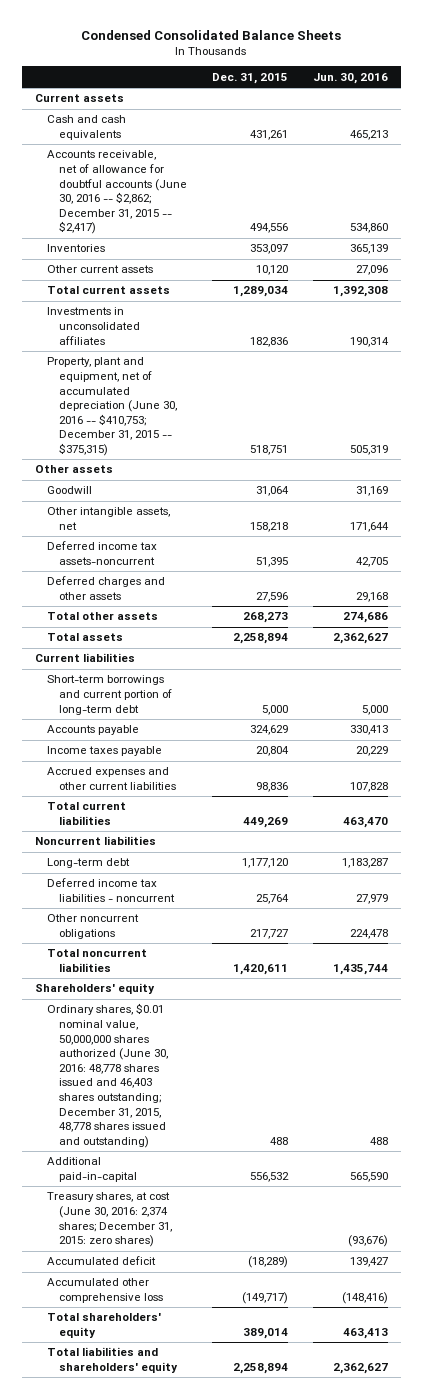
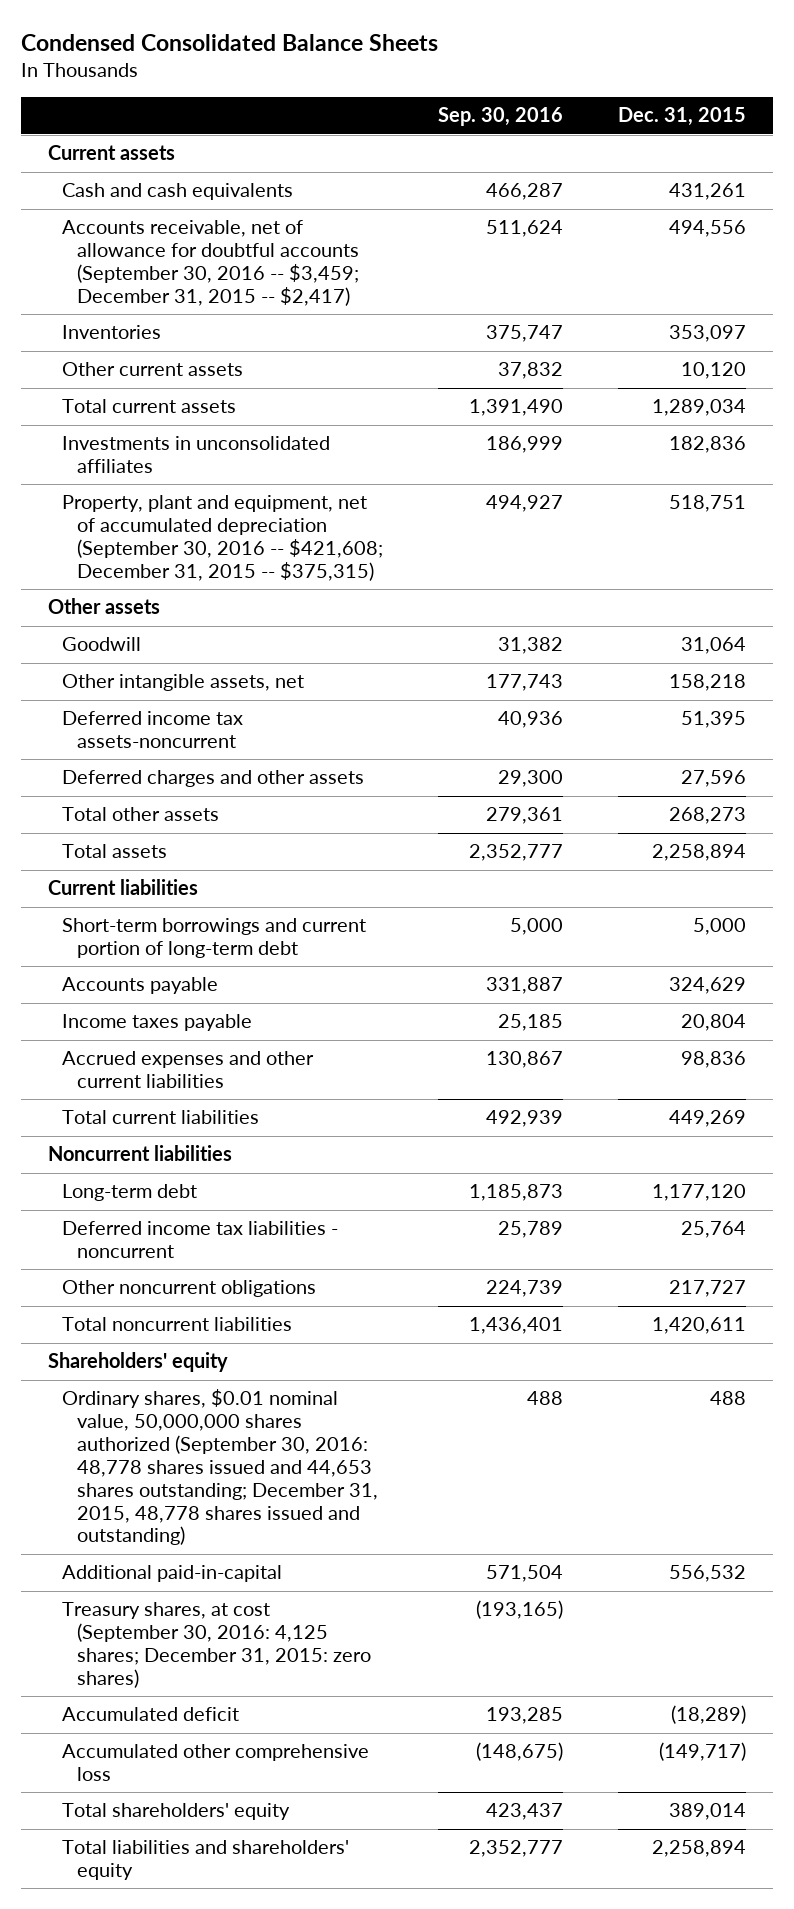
[313,72,389,84] Jun. 30, 2016 -> none
none -> [437,107,563,127] Sep. 30, 2016
[46,150,187,235] Accounts receivable, net of allowance for doubtful accounts (June 30, 2016 -- $2,862; December 31, 2015 -- $2,417) -> [62,220,359,306] Accounts receivable, net of allowance for doubtful accounts (September 30, 2016 -- $3,459; December 31, 2015 -- $2,417)
[46,357,177,456] Property, plant and equipment, net of accumulated depreciation (June 30, 2016 -- $410,753; December 31, 2015 -- $375,315) -> [62,495,383,581] Property, plant and equipment, net of accumulated depreciation (September 30, 2016 -- $421,608; December 31, 2015 -- $375,315)
[46,1003,168,1148] Ordinary shares, $0.01 nominal value, 50,000,000 shares authorized (June 30, 2016: 48,778 shares issued and 46,403 shares outstanding; December 31, 2015, 48,778 shares issued and outstanding) -> [62,1389,378,1546] Ordinary shares, $0.01 nominal value, 50,000,000 shares authorized (September 30, 2016: 48,778 shares issued and 44,653 shares outstanding; December 31, 2015, 48,778 shares issued and outstanding)
[46,1192,172,1248] Treasury shares, at cost (June 30, 2016: 2,374 shares; December 31, 2015: zero shares) -> [62,1602,371,1688] Treasury shares, at cost (September 30, 2016: 4,125 shares; December 31, 2015: zero shares)

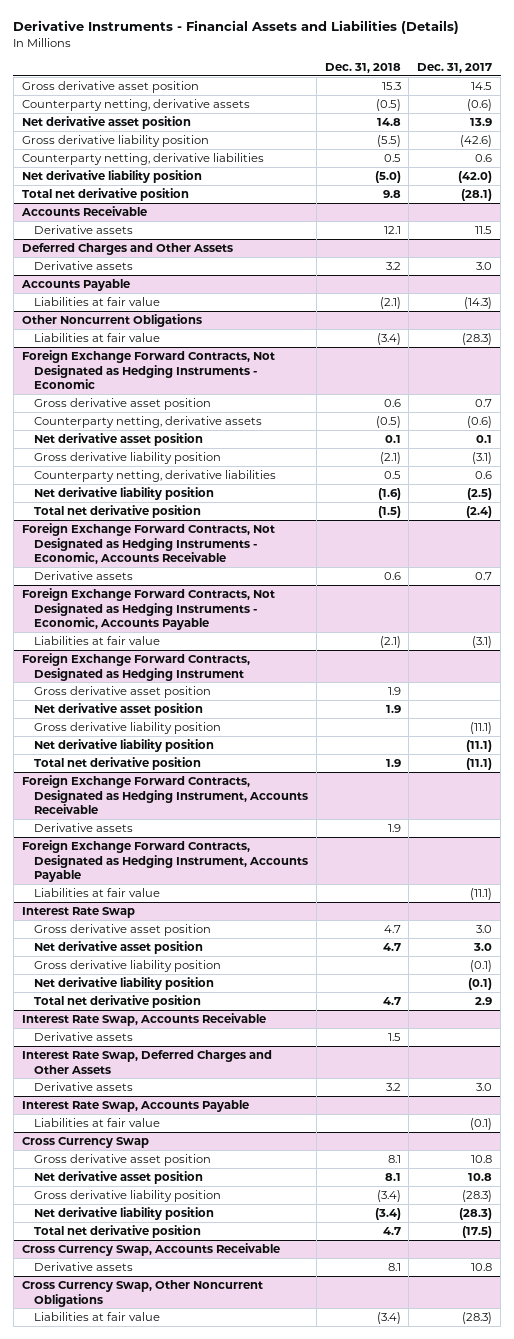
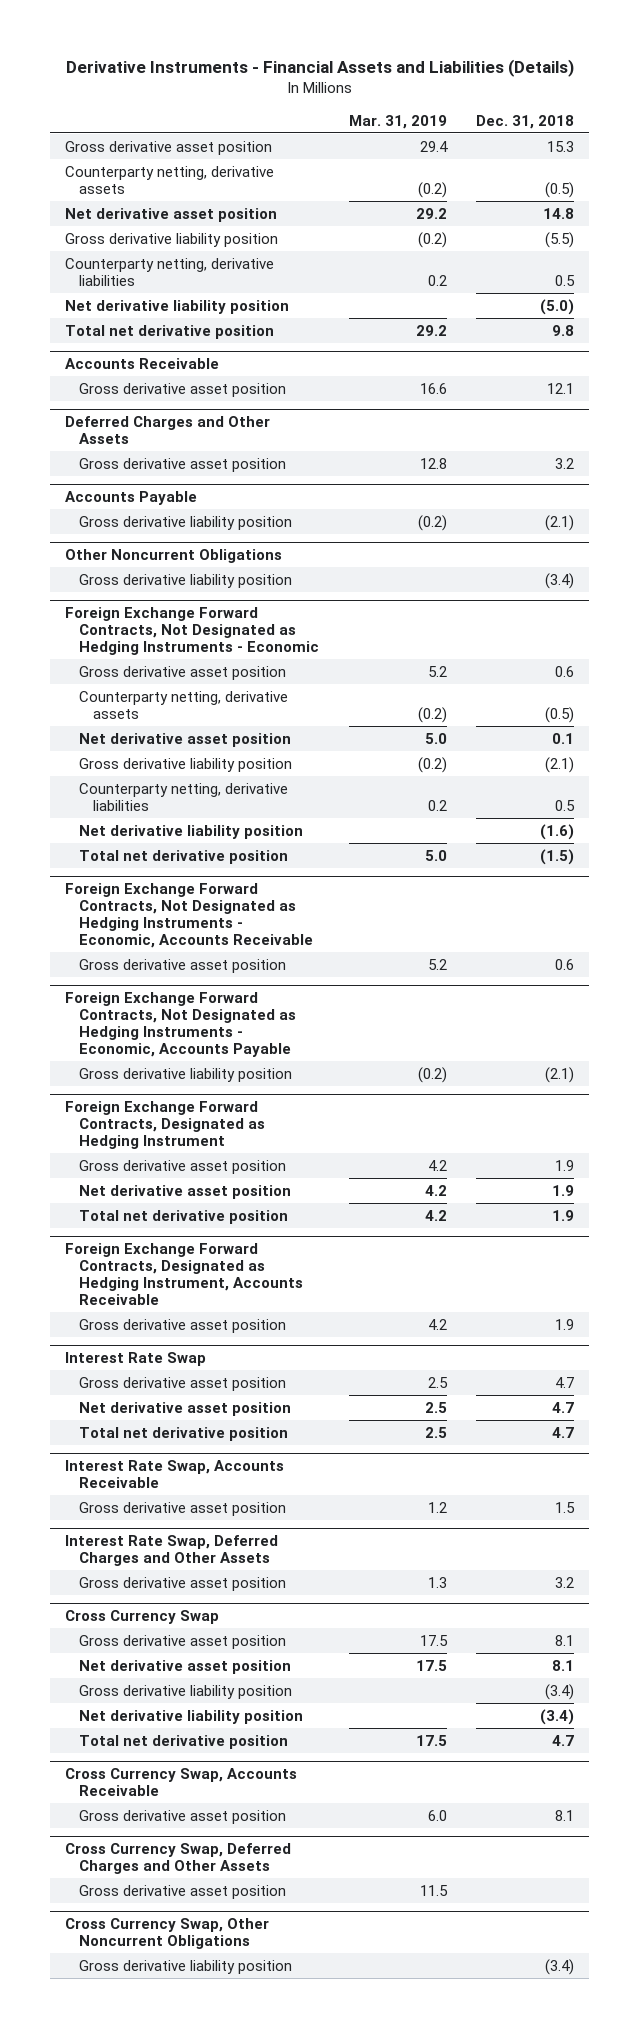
[417,62,493,73] Dec. 31, 2017 -> none
none -> [348,114,447,129] Mar. 31, 2019
[34,224,134,234] Derivative assets -> [79,382,287,397] Gross derivative asset position
[34,260,134,270] Derivative assets -> [79,457,287,472] Gross derivative asset position
[34,296,161,306] Liabilities at fair value -> none
none -> [79,515,293,530] Gross derivative liability position
[34,332,161,342] Liabilities at fair value -> none
none -> [79,573,293,588] Gross derivative liability position
[34,570,134,580] Derivative assets -> [79,958,287,973] Gross derivative asset position
[34,635,161,645] Liabilities at fair value -> none
none -> [79,1067,293,1082] Gross derivative liability position
[34,721,222,734] Gross derivative liability position -> none
[34,738,215,752] Net derivative liability position -> none
[21,839,309,883] Foreign Exchange Forward Contracts, Designated as Hedging Instrument, Accounts Payable -> none
[34,887,161,897] Liabilities at fair value -> none
[34,822,134,832] Derivative assets -> [79,1318,287,1333] Gross derivative asset position
[34,959,222,972] Gross derivative liability position -> none
[34,976,215,990] Net derivative liability position -> none
[34,1031,134,1041] Derivative assets -> [79,1501,287,1516] Gross derivative asset position
[21,1099,249,1112] Interest Rate Swap, Accounts Payable -> none
[34,1117,161,1127] Liabilities at fair value -> none
[34,1081,134,1091] Derivative assets -> [79,1576,287,1591] Gross derivative asset position
[34,1261,134,1271] Derivative assets -> [79,1809,287,1824] Gross derivative asset position
none -> [65,1843,292,1875] Cross Currency Swap, Deferred Charges and Other Assets
none -> [79,1884,287,1899] Gross derivative asset position
[34,1311,161,1321] Liabilities at fair value -> none
none -> [79,1959,293,1974] Gross derivative liability position

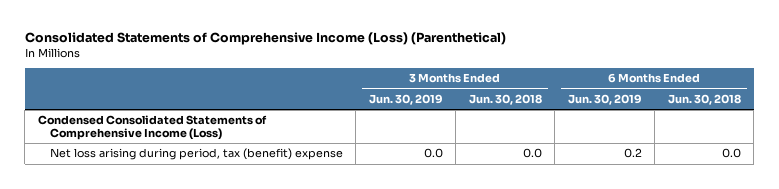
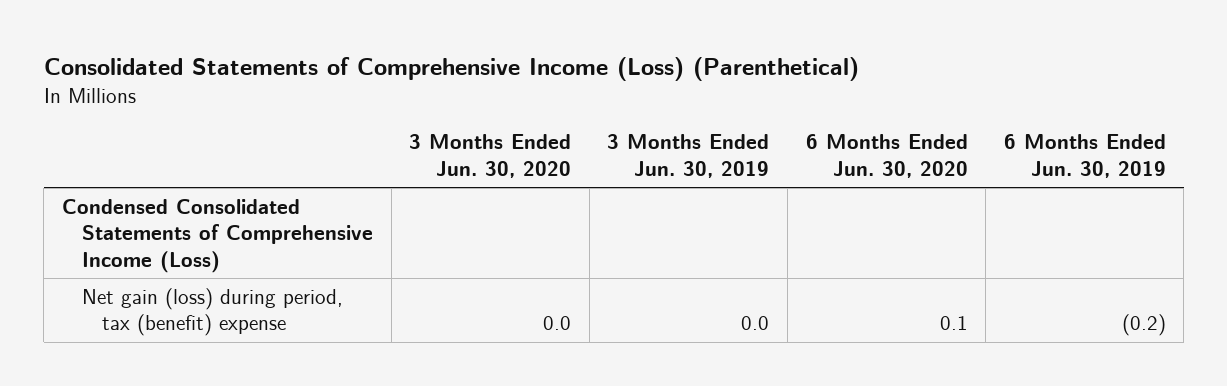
[468,93,542,105] Jun. 30, 2018 -> none
[667,93,741,105] Jun. 30, 2018 -> none
none -> [409,134,572,178] 3 Months Ended Jun. 30, 2020
none -> [805,134,968,178] 6 Months Ended Jun. 30, 2020
[49,148,343,161] Net loss arising during period, tax (benefit) expense -> [81,287,343,337] Net gain (loss) during period, tax (benefit) expense
[623,148,642,159] 0.2 -> [1121,314,1166,337] (0.2)

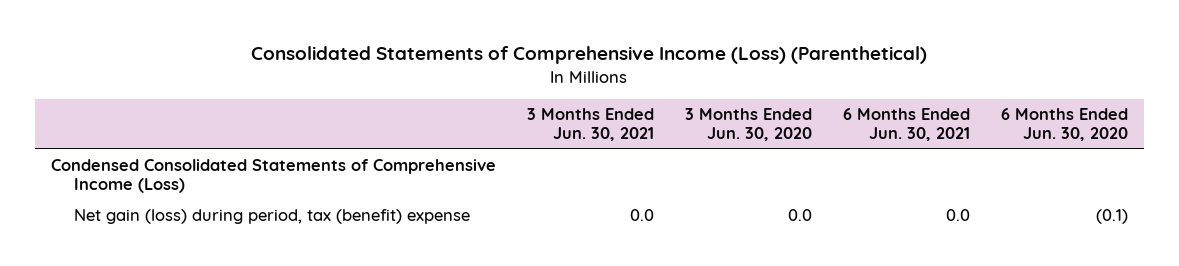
[607,134,770,178] 3 Months Ended Jun. 30, 2019 -> none
[1003,134,1166,178] 6 Months Ended Jun. 30, 2019 -> none
none -> [526,108,654,142] 3 Months Ended Jun. 30, 2021
none -> [842,108,970,142] 6 Months Ended Jun. 30, 2021
[939,316,968,331] 0.1 -> [1096,209,1129,225] (0.1)

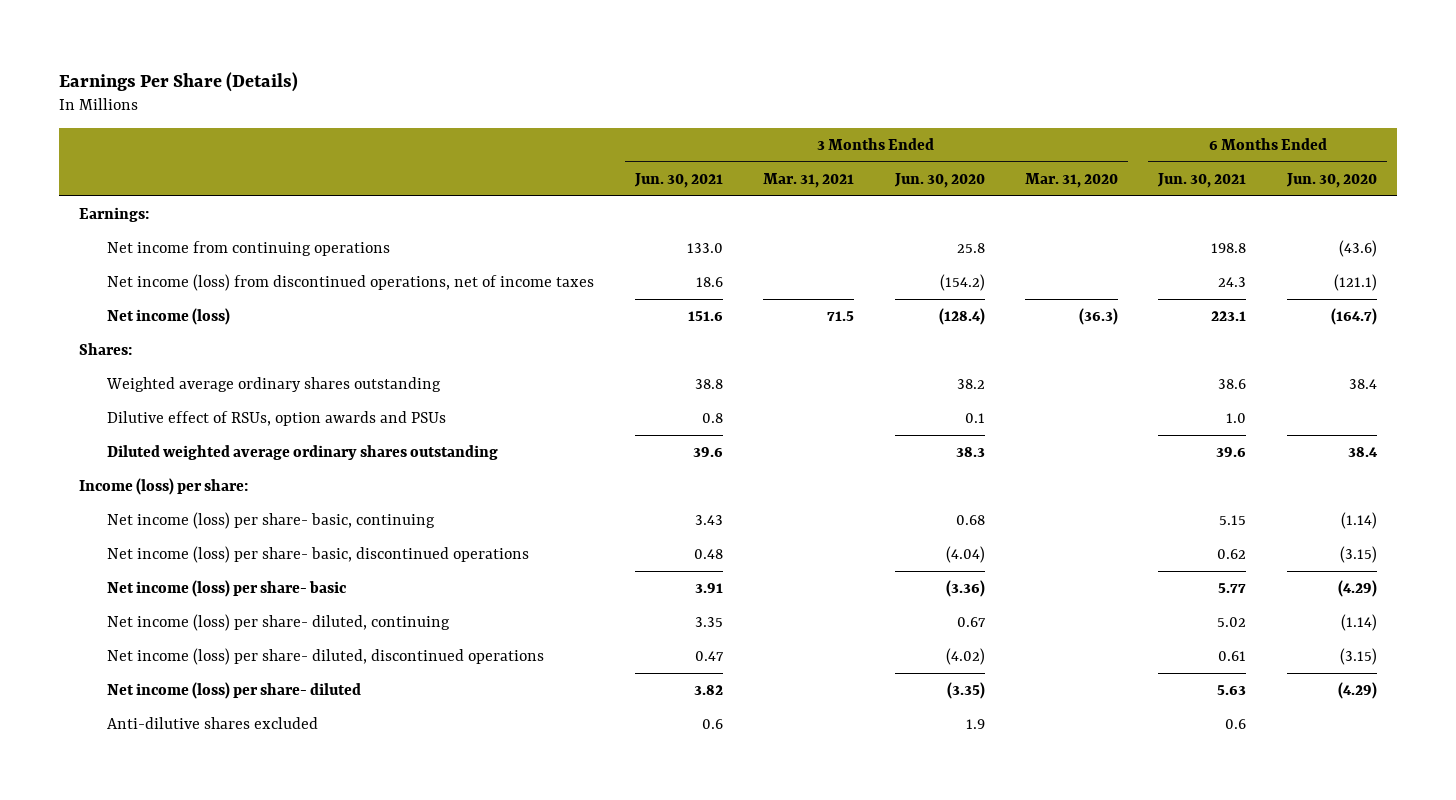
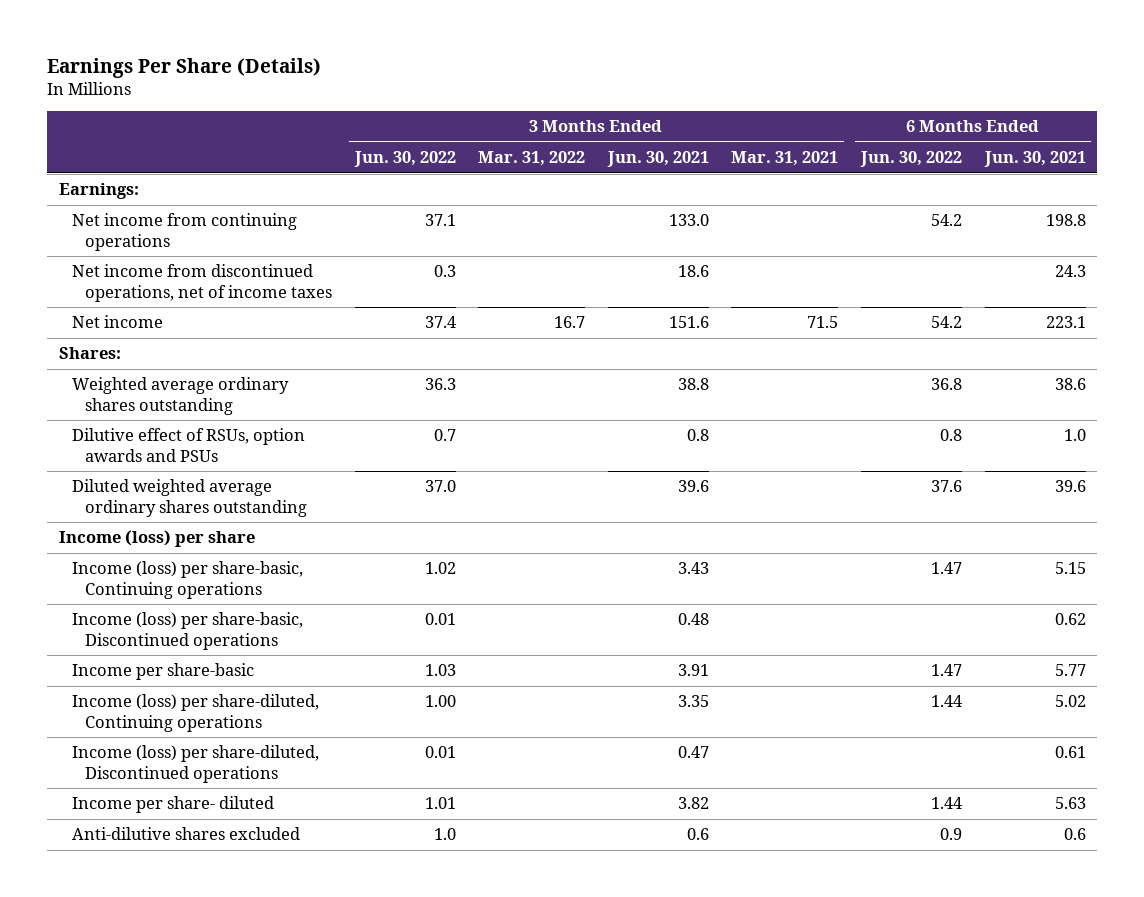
[893,172,985,188] Jun. 30, 2020 -> none
[1024,172,1118,188] Mar. 31, 2020 -> none
[1285,172,1377,188] Jun. 30, 2020 -> none
none -> [353,151,456,168] Jun. 30, 2022
none -> [478,151,586,167] Mar. 31, 2022
none -> [859,151,962,168] Jun. 30, 2022
[107,273,595,291] Net income (loss) from discontinued operations, net of income taxes -> [71,264,332,302] Net income from discontinued operations, net of income taxes
[107,307,231,325] Net income (loss) -> [71,315,163,329] Net income
[79,477,249,495] Income (loss) per share: -> [58,530,255,548] Income (loss) per share
[107,511,436,529] Net income (loss) per share- basic, continuing -> [71,561,303,599] Income (loss) per share-basic, Continuing operations
[107,545,530,563] Net income (loss) per share- basic, discontinued operations -> [71,612,303,650] Income (loss) per share-basic, Discontinued operations
[107,579,347,597] Net income (loss) per share- basic -> [71,663,254,681] Income per share-basic
[107,613,451,631] Net income (loss) per share- diluted, continuing -> [71,694,319,732] Income (loss) per share-diluted, Continuing operations
[107,647,545,665] Net income (loss) per share- diluted, discontinued operations -> [71,745,319,783] Income (loss) per share-diluted, Discontinued operations
[107,681,362,699] Net income (loss) per share- diluted -> [71,796,274,814] Income per share- diluted

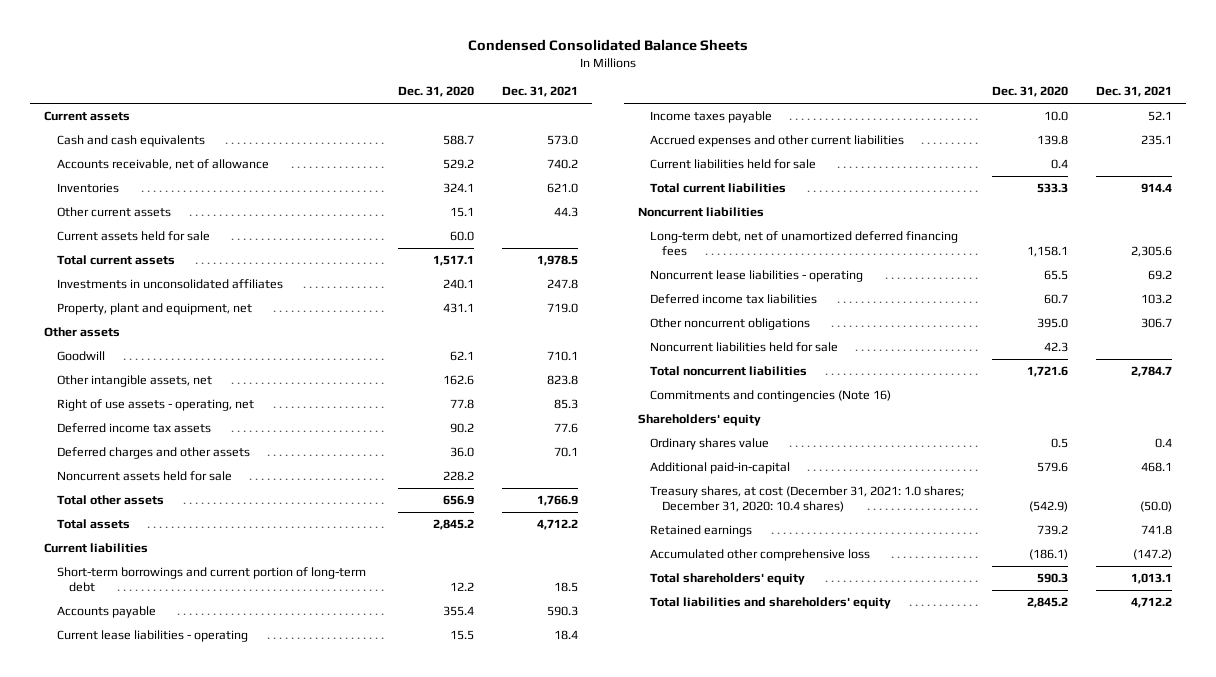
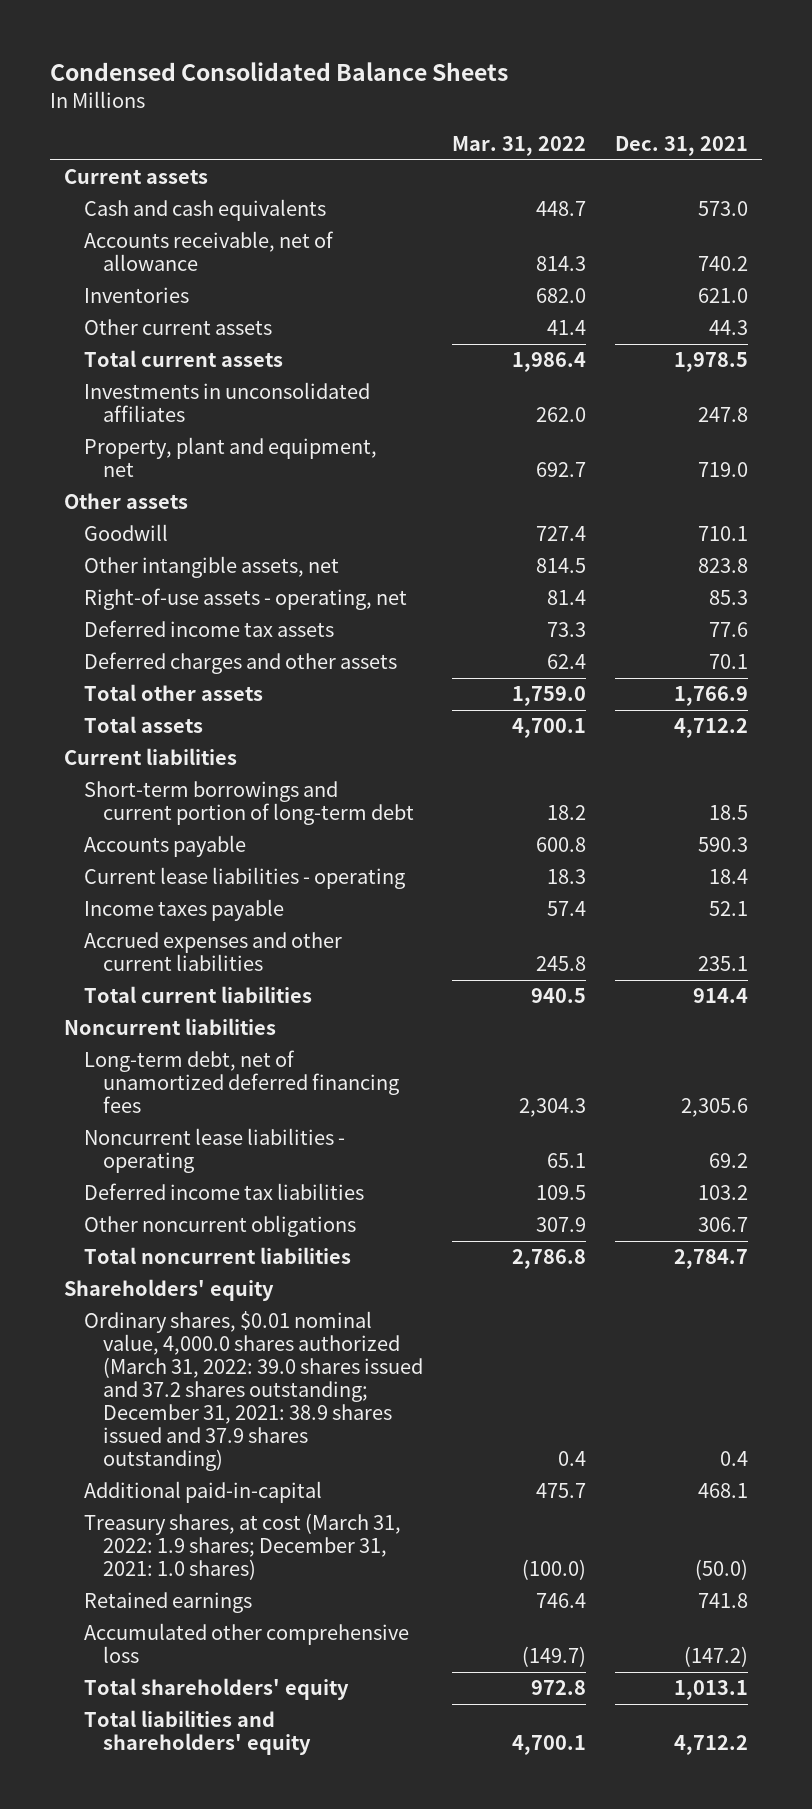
[398,86,475,98] Dec. 31, 2020 -> none
none -> [452,135,587,156] Mar. 31, 2022
[56,231,210,242] Current assets held for sale -> none
[56,399,254,412] Right of use assets - operating, net -> [83,588,407,611] Right-of-use assets - operating, net
[56,471,232,482] Noncurrent assets held for sale -> none
[649,159,816,170] Current liabilities held for sale -> none
[649,342,838,353] Noncurrent liabilities held for sale -> none
[649,390,891,403] Commitments and contingencies (Note 16) -> none
[649,438,769,451] Ordinary shares value -> [83,1311,424,1472] Ordinary shares, $0.01 nominal value, 4,000.0 shares authorized (March 31, 2022: 39.0 shares issued and 37.2 shares outstanding; December 31, 2021: 38.9 shares issued and 37.9 shares outstanding)
[649,486,964,513] Treasury shares, at cost (December 31, 2021: 1.0 shares; December 31, 2020: 10.4 shares) -> [83,1513,401,1581] Treasury shares, at cost (March 31, 2022: 1.9 shares; December 31, 2021: 1.0 shares)

